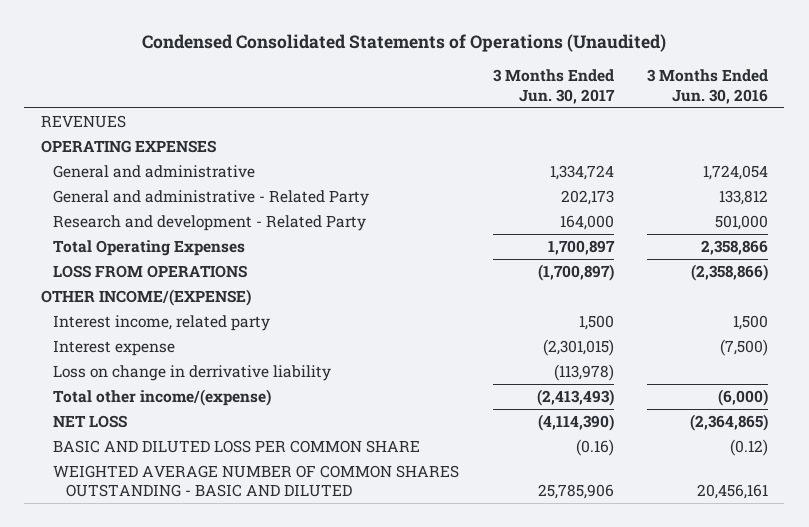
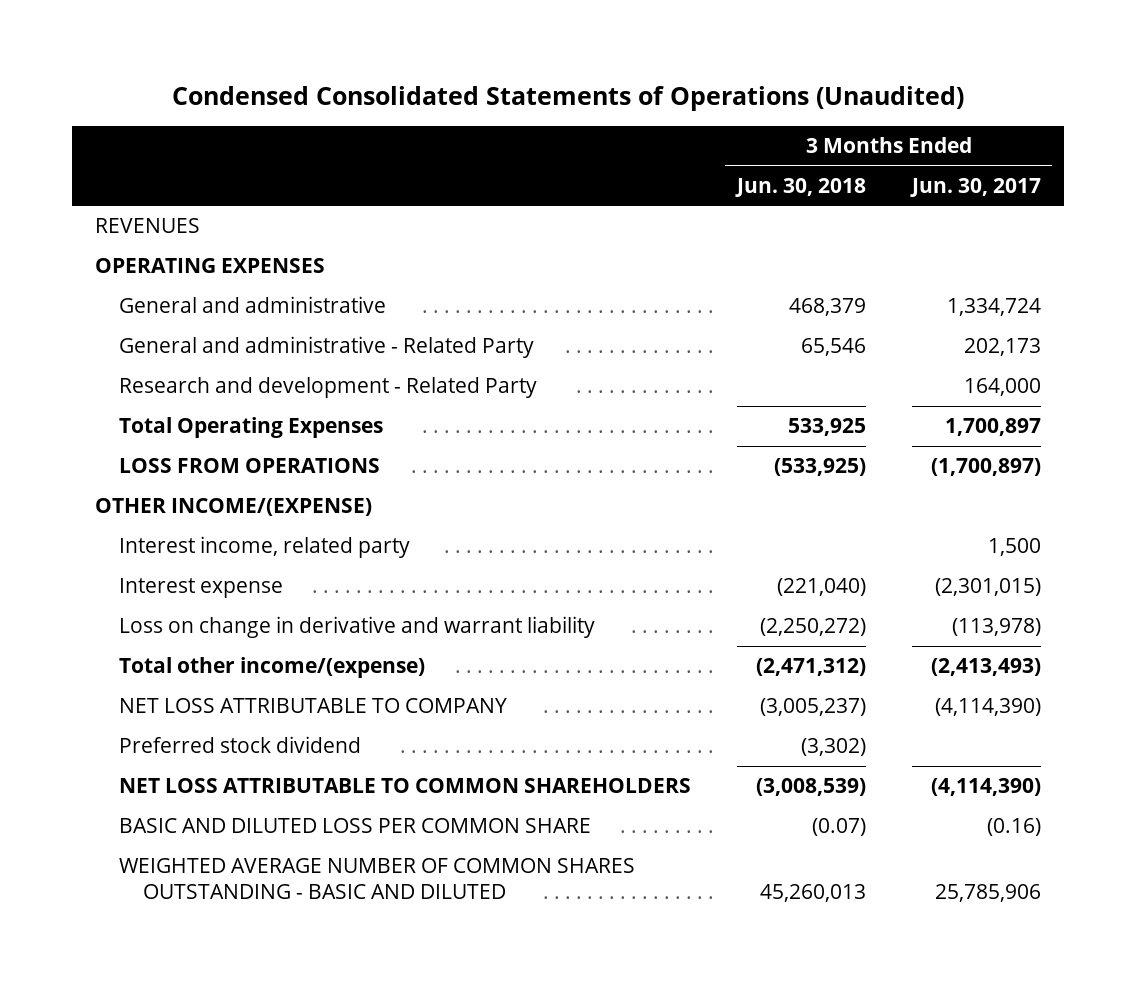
[646,69,768,104] 3 Months Ended Jun. 30, 2016 -> none
none -> [734,177,866,197] Jun. 30, 2018
[53,364,332,381] Loss on change in derrivative liability -> [118,616,595,639] Loss on change in derivative and warrant liability
none -> [118,698,507,714] NET LOSS ATTRIBUTABLE TO COMPANY
none -> [118,736,361,754] Preferred stock dividend
[53,414,128,428] NET LOSS -> [118,778,691,794] NET LOSS ATTRIBUTABLE TO COMMON SHAREHOLDERS

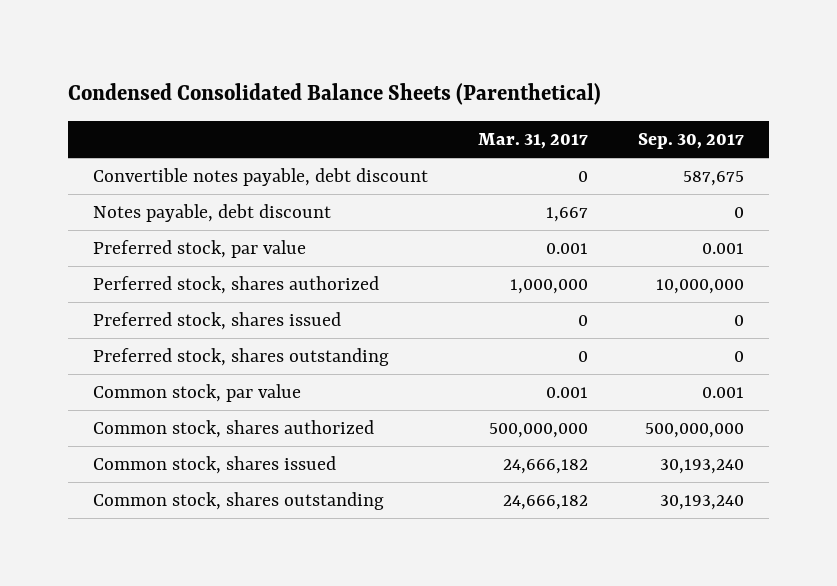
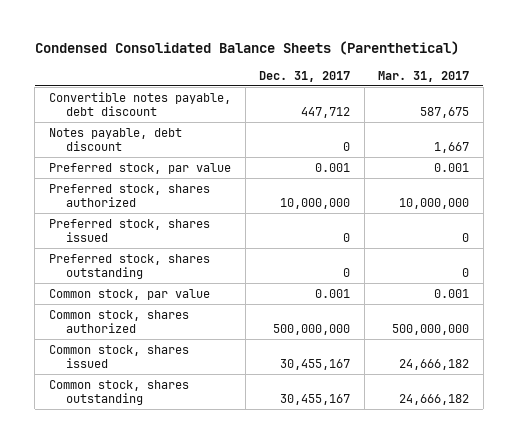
[638,132,745,149] Sep. 30, 2017 -> none
none -> [259,70,351,82] Dec. 31, 2017
[577,171,588,183] 0 -> [420,106,470,118] 587,675
[92,276,379,295] Perferred stock, shares authorized -> [49,183,211,207] Preferred stock, shares authorized
[509,279,588,295] 1,000,000 -> [399,197,470,209] 10,000,000

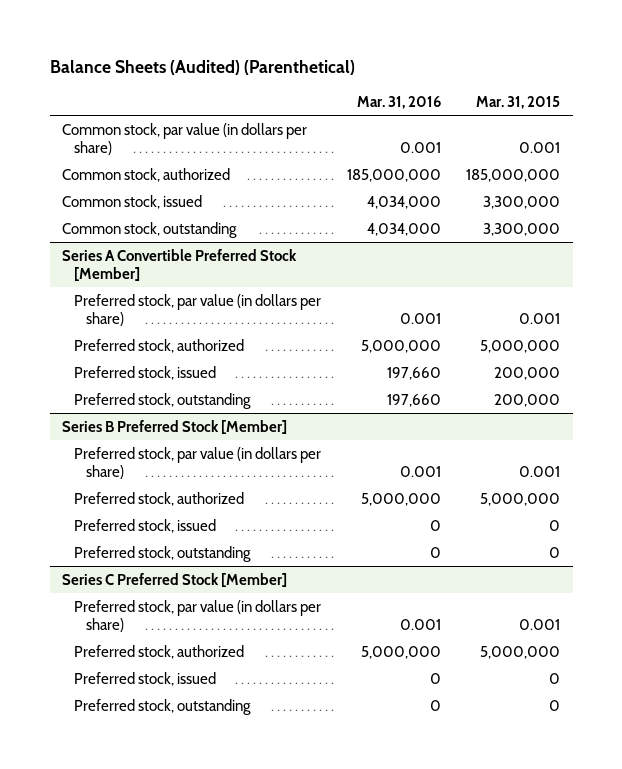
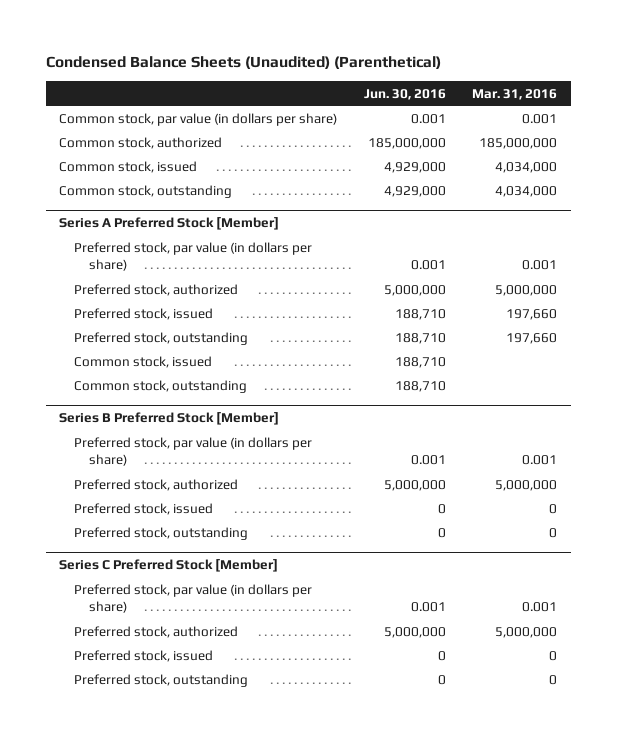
[49,60,355,76] Balance Sheets (Audited) (Parenthetical) -> [46,56,442,70] Condensed Balance Sheets (Unaudited) (Parenthetical)
[476,95,561,109] Mar. 31, 2015 -> none
none -> [363,88,446,100] Jun. 30, 2016
[62,248,298,282] Series A Convertible Preferred Stock [Member] -> [59,217,280,231] Series A Preferred Stock [Member]
none -> [73,355,212,368] Common stock, issued
none -> [73,379,247,393] Common stock, outstanding

